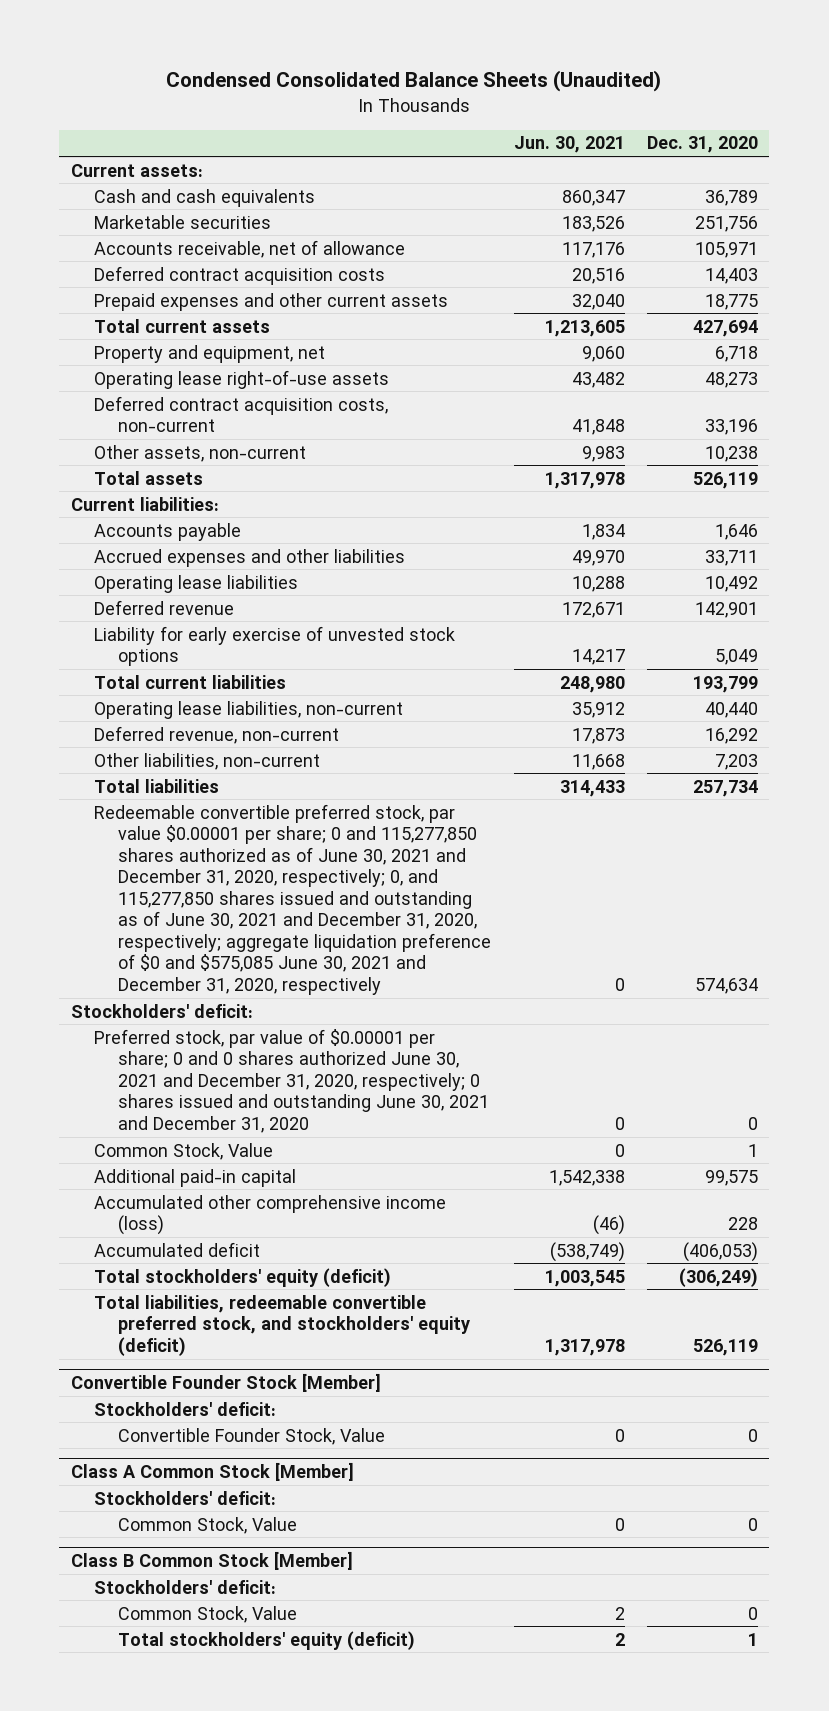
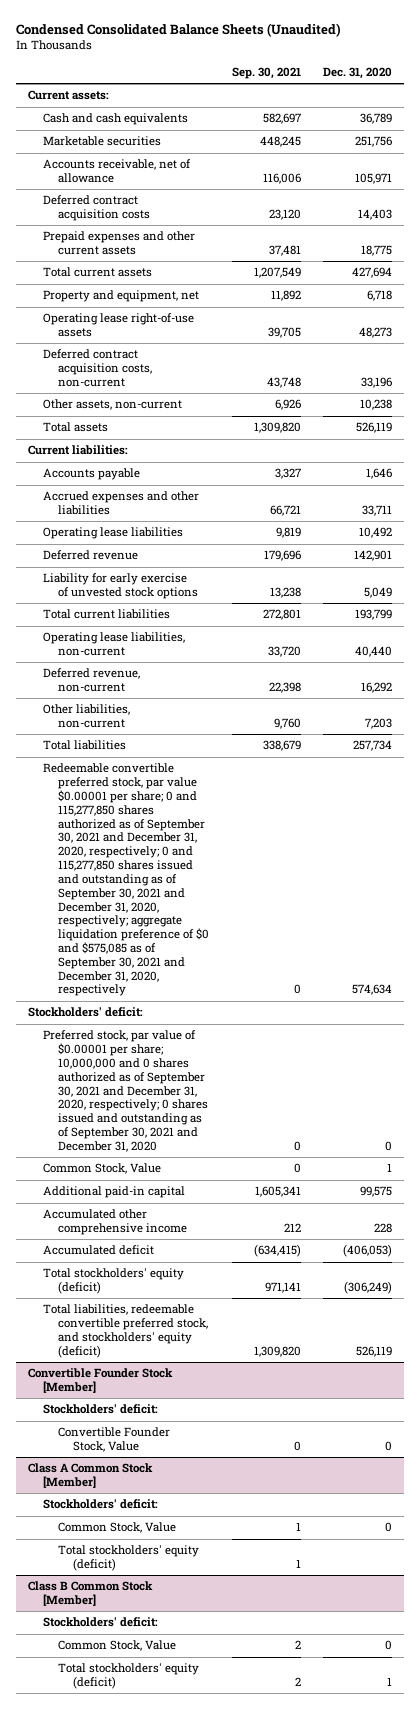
[513,136,625,154] Jun. 30, 2021 -> none
none -> [231,67,301,80] Sep. 30, 2021
[94,803,492,996] Redeemable convertible preferred stock, par value $0.00001 per share; 0 and 115,277,850 shares authorized as of June 30, 2021 and December 31, 2020, respectively; 0, and 115,277,850 shares issued and outstanding as of June 30, 2021 and December 31, 2020, respectively; aggregate liquidation preference of $0 and $575,085 June 30, 2021 and December 31, 2020, respectively -> [42,763,210,997] Redeemable convertible preferred stock, par value $0.00001 per share; 0 and 115,277,850 shares authorized as of September 30, 2021 and December 31, 2020, respectively; 0 and 115,277,850 shares issued and outstanding as of September 30, 2021 and December 31, 2020, respectively; aggregate liquidation preference of $0 and $575,085 as of September 30, 2021 and December 31, 2020, respectively
[94,1028,490,1133] Preferred stock, par value of $0.00001 per share; 0 and 0 shares authorized June 30, 2021 and December 31, 2020, respectively; 0 shares issued and outstanding June 30, 2021 and December 31, 2020 -> [42,1030,209,1152] Preferred stock, par value of $0.00001 per share; 10,000,000 and 0 shares authorized as of September 30, 2021 and December 31, 2020, respectively; 0 shares issued and outstanding as of September 30, 2021 and December 31, 2020
[94,1194,447,1236] Accumulated other comprehensive income (loss) -> [42,1209,188,1236] Accumulated other comprehensive income
none -> [58,1545,200,1572] Total stockholders' equity (deficit)

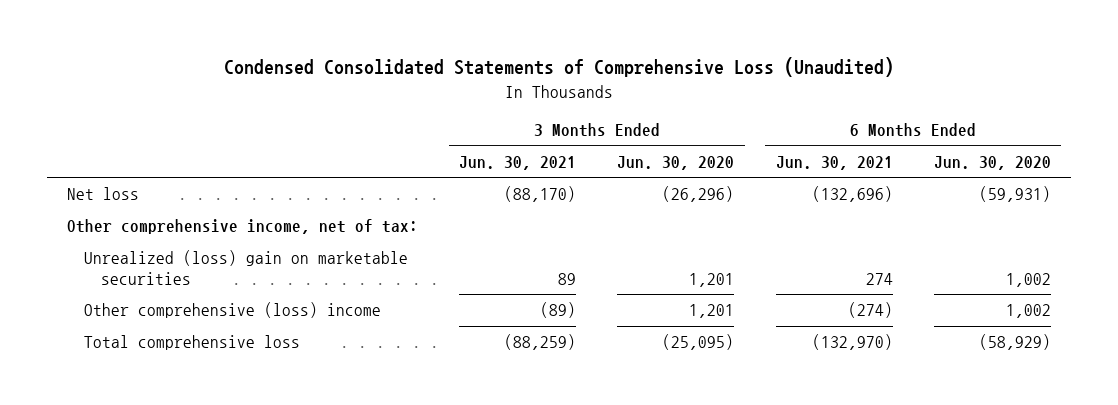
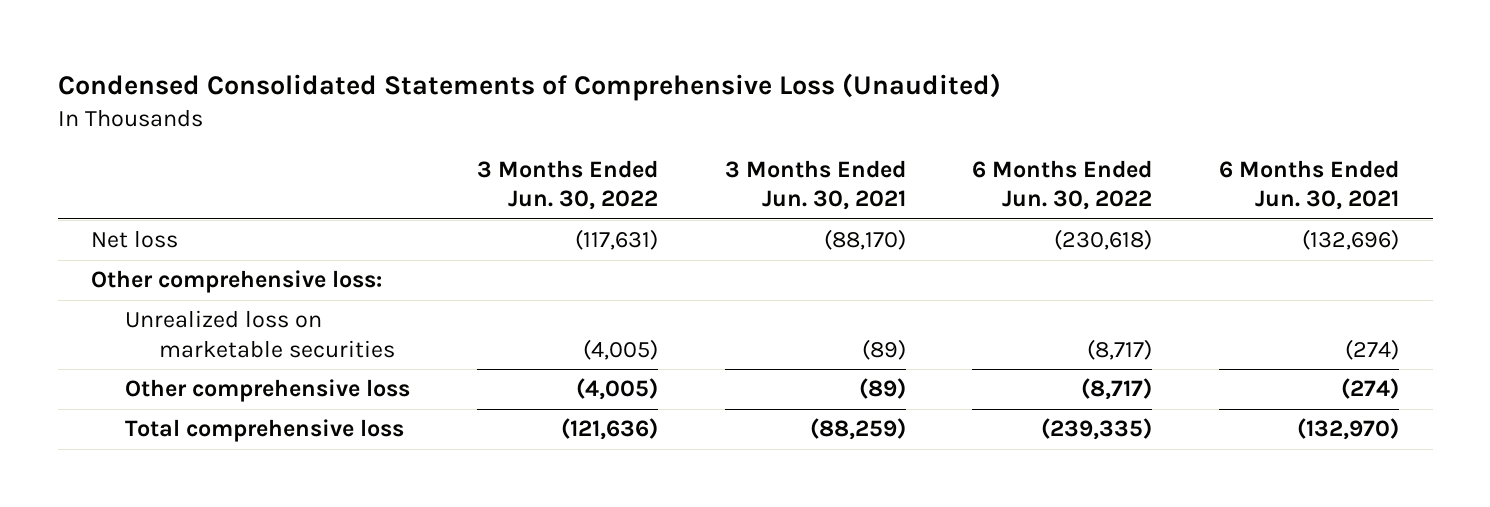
[617,155,735,170] Jun. 30, 2020 -> none
[933,155,1051,170] Jun. 30, 2020 -> none
none -> [476,160,658,211] 3 Months Ended Jun. 30, 2022
none -> [972,160,1153,211] 6 Months Ended Jun. 30, 2022
[67,219,419,235] Other comprehensive income, net of tax: -> [91,270,383,294] Other comprehensive loss:
[84,250,409,285] Unrealized (loss) gain on marketable securities -> [124,310,395,358] Unrealized loss on marketable securities
[558,272,577,285] 89 -> [861,338,906,360] (89)
[865,272,893,285] 274 -> [1345,338,1400,360] (274)
[84,302,382,319] Other comprehensive (loss) income -> [124,379,410,403] Other comprehensive loss

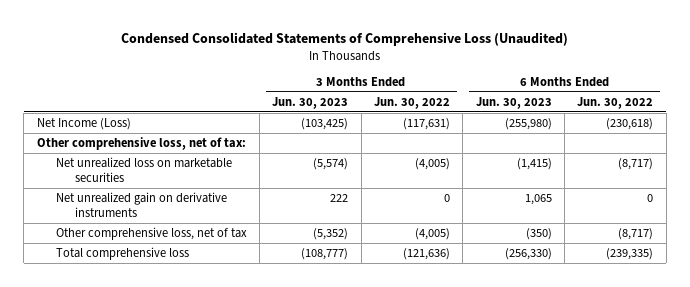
[724,160,906,211] 3 Months Ended Jun. 30, 2021 -> none
[1219,160,1400,211] 6 Months Ended Jun. 30, 2021 -> none
none -> [272,96,349,109] Jun. 30, 2023
none -> [475,96,552,109] Jun. 30, 2023
[91,230,179,249] Net loss -> [36,118,131,131] Net Income (Loss)
[91,270,383,294] Other comprehensive loss: -> [36,137,246,151] Other comprehensive loss, net of tax:
[124,310,395,358] Unrealized loss on marketable securities -> [55,157,232,183] Net unrealized loss on marketable securities
none -> [55,192,227,218] Net unrealized gain on derivative instruments
[124,379,410,403] Other comprehensive loss -> [55,227,247,241] Other comprehensive loss, net of tax

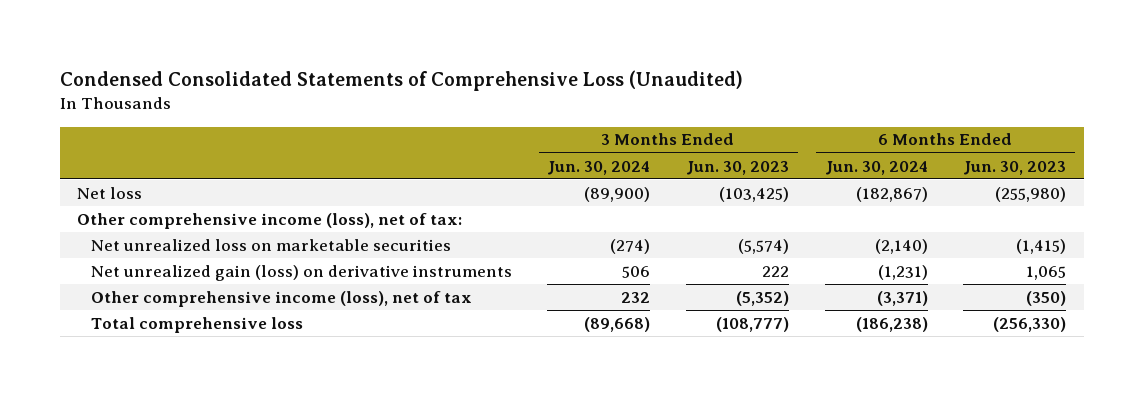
[374,96,451,109] Jun. 30, 2022 -> none
[577,96,654,109] Jun. 30, 2022 -> none
none -> [547,160,651,175] Jun. 30, 2024
none -> [824,160,928,175] Jun. 30, 2024
[36,118,131,131] Net Income (Loss) -> [77,186,143,199] Net loss
[36,137,246,151] Other comprehensive loss, net of tax: -> [77,212,463,229] Other comprehensive income (loss), net of tax:
[55,192,227,218] Net unrealized gain on derivative instruments -> [90,264,512,281] Net unrealized gain (loss) on derivative instruments
[55,227,247,241] Other comprehensive loss, net of tax -> [90,290,472,307] Other comprehensive income (loss), net of tax

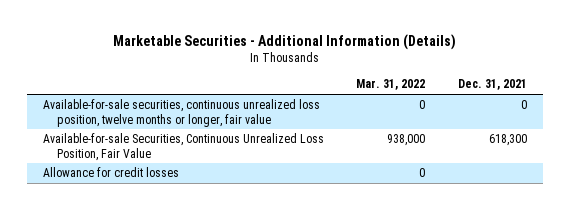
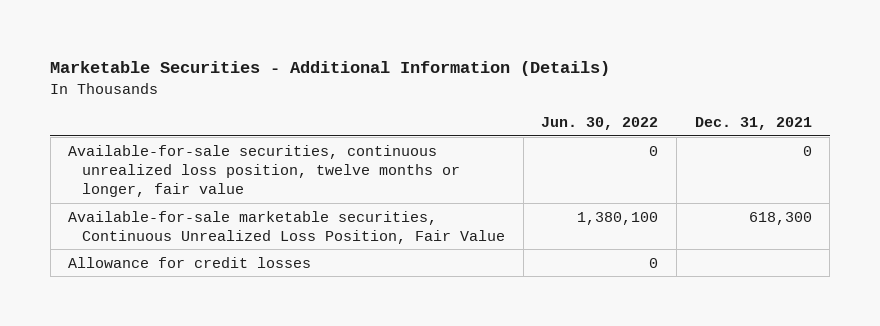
[356,79,426,91] Mar. 31, 2022 -> none
none -> [541,117,659,131] Jun. 30, 2022
[42,133,324,161] Available-for-sale Securities, Continuous Unrealized Loss Position, Fair Value -> [68,210,506,244] Available-for-sale marketable securities, Continuous Unrealized Loss Position, Fair Value

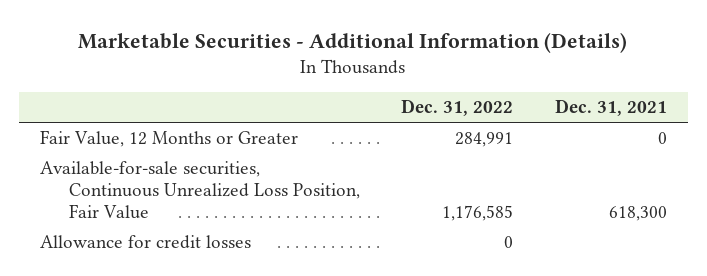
[541,117,659,131] Jun. 30, 2022 -> none
none -> [401,99,514,117] Dec. 31, 2022
[68,144,461,197] Available-for-sale securities, continuous unrealized loss position, twelve months or longer, fair value -> [39,130,298,148] Fair Value, 12 Months or Greater
[68,210,506,244] Available-for-sale marketable securities, Continuous Unrealized Loss Position, Fair Value -> [39,161,360,220] Available-for-sale securities, Continuous Unrealized Loss Position, Fair Value

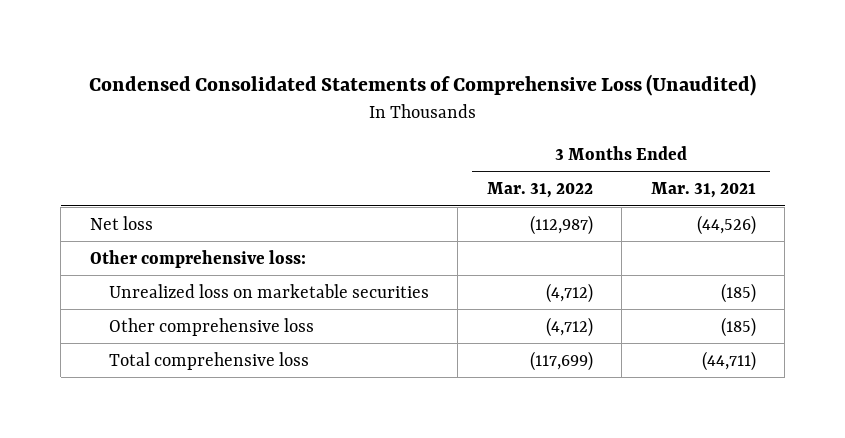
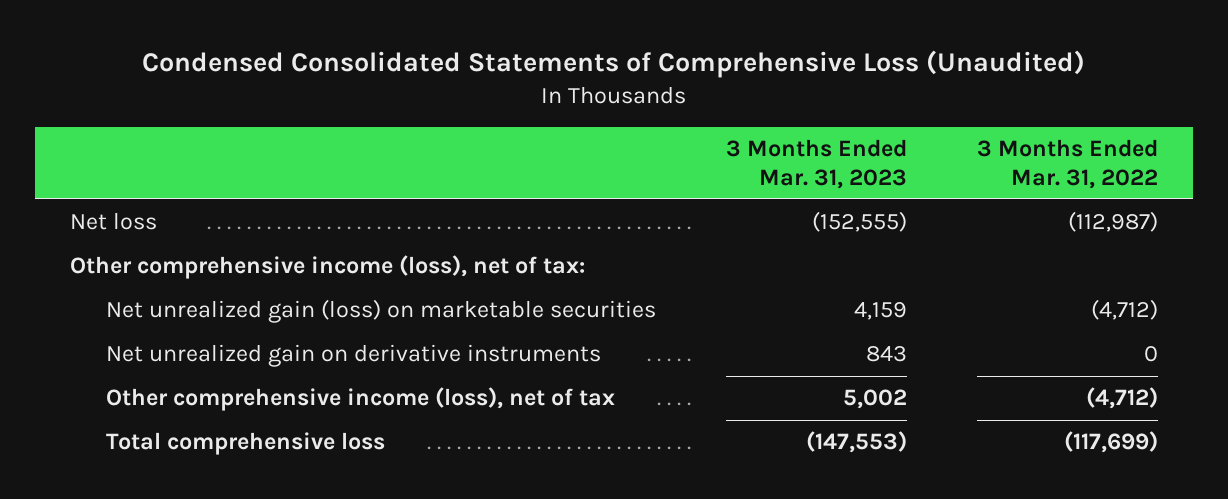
[650,182,756,199] Mar. 31, 2021 -> none
none -> [726,138,908,189] 3 Months Ended Mar. 31, 2023
[89,249,306,268] Other comprehensive loss: -> [70,255,586,280] Other comprehensive income (loss), net of tax:
[108,283,429,298] Unrealized loss on marketable securities -> [106,299,657,324] Net unrealized gain (loss) on marketable securities
none -> [106,344,602,368] Net unrealized gain on derivative instruments
[108,317,314,336] Other comprehensive loss -> [106,387,616,412] Other comprehensive income (loss), net of tax

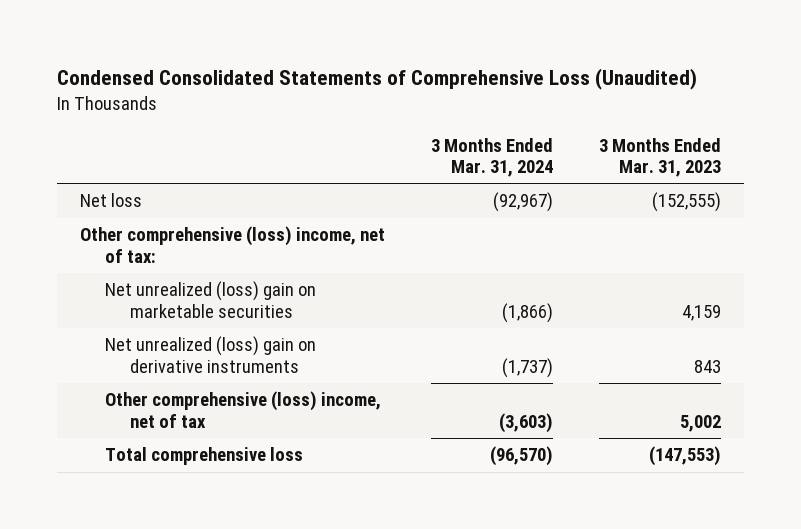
[977,138,1159,189] 3 Months Ended Mar. 31, 2022 -> none
none -> [431,137,554,177] 3 Months Ended Mar. 31, 2024
[70,255,586,280] Other comprehensive income (loss), net of tax: -> [79,226,385,263] Other comprehensive (loss) income, net of tax:
[106,299,657,324] Net unrealized gain (loss) on marketable securities -> [104,281,316,318] Net unrealized (loss) gain on marketable securities
[106,344,602,368] Net unrealized gain on derivative instruments -> [104,336,316,373] Net unrealized (loss) gain on derivative instruments
[106,387,616,412] Other comprehensive income (loss), net of tax -> [104,391,381,428] Other comprehensive (loss) income, net of tax

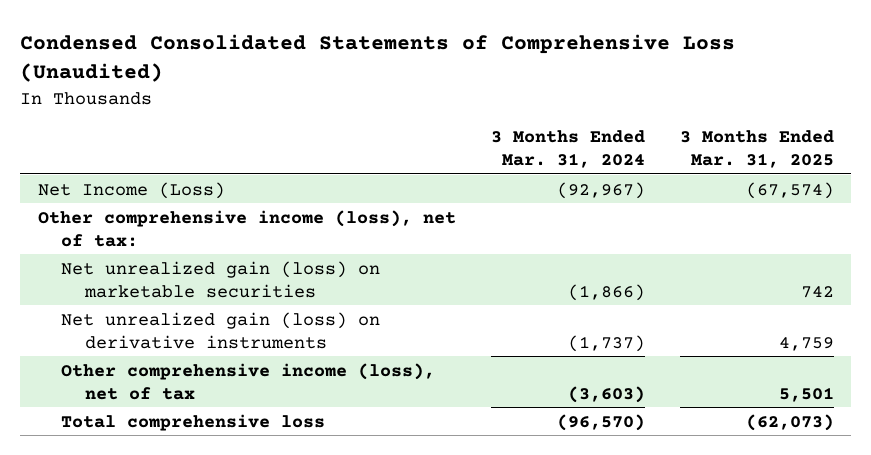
[599,137,722,177] 3 Months Ended Mar. 31, 2023 -> none
none -> [679,129,834,168] 3 Months Ended Mar. 31, 2025
[79,193,142,208] Net loss -> [37,181,225,199] Net Income (Loss)
[79,226,385,263] Other comprehensive (loss) income, net of tax: -> [37,209,456,247] Other comprehensive income (loss), net of tax:
[104,281,316,318] Net unrealized (loss) gain on marketable securities -> [61,260,381,298] Net unrealized gain (loss) on marketable securities
[104,336,316,373] Net unrealized (loss) gain on derivative instruments -> [61,311,381,349] Net unrealized gain (loss) on derivative instruments
[104,391,381,428] Other comprehensive (loss) income, net of tax -> [61,362,436,400] Other comprehensive income (loss), net of tax

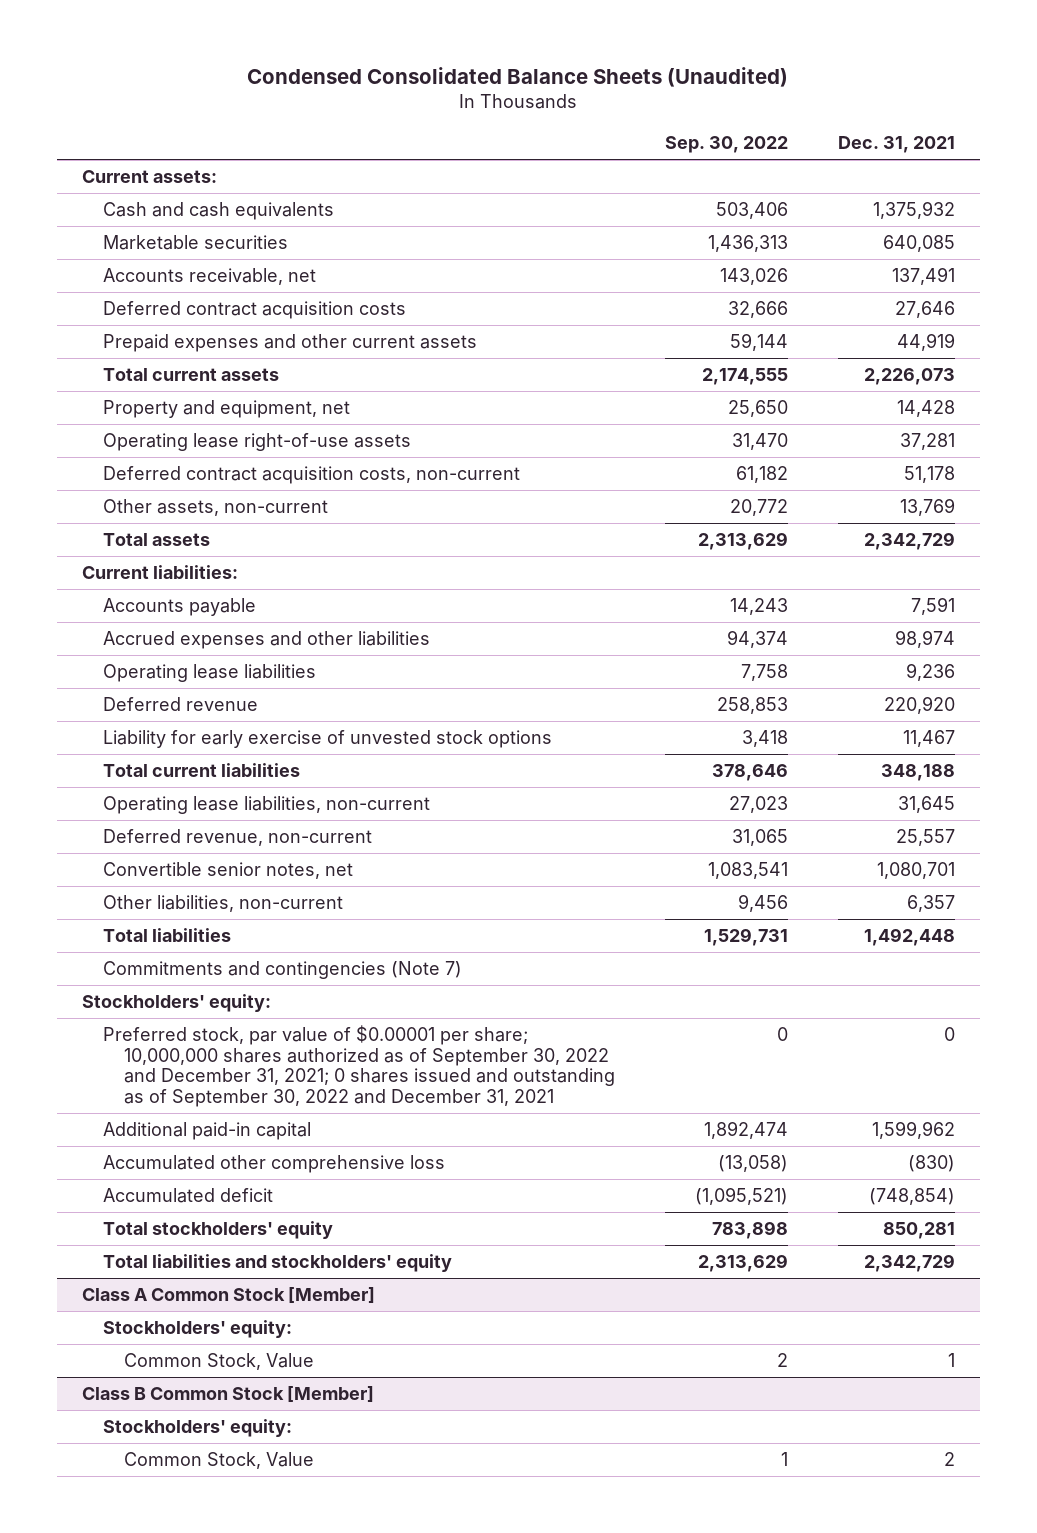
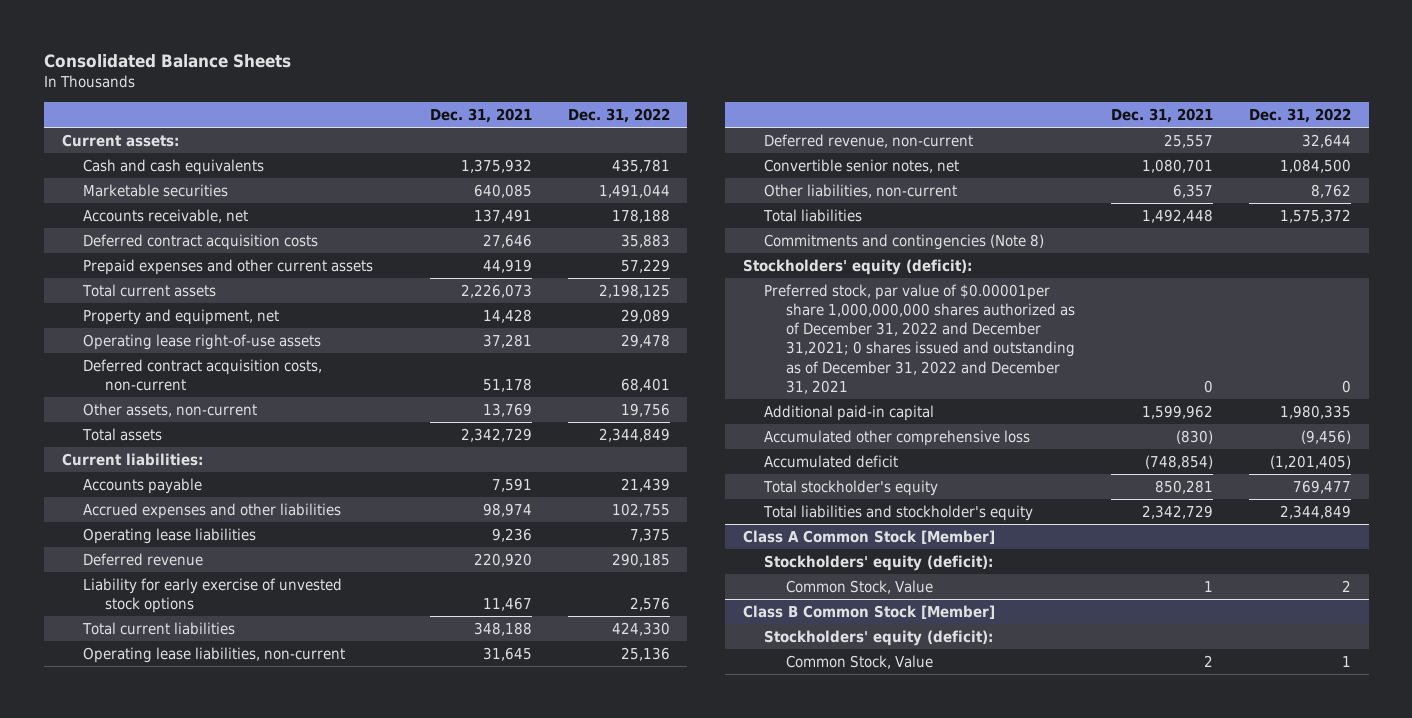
[247,67,789,88] Condensed Consolidated Balance Sheets (Unaudited) -> [43,54,291,69] Consolidated Balance Sheets
[664,136,788,154] Sep. 30, 2022 -> none
none -> [567,108,670,124] Dec. 31, 2022
[102,961,462,980] Commitments and contingencies (Note 7) -> [764,233,1045,250] Commitments and contingencies (Note 8)
[81,994,271,1013] Stockholders' equity: -> [742,258,972,275] Stockholders' equity (deficit):
[102,1025,615,1108] Preferred stock, par value of $0.00001 per share; 10,000,000 shares authorized as of September 30, 2022 and December 31, 2021; 0 shares issued and outstanding as of September 30, 2022 and December 31, 2021 -> [764,283,1076,394] Preferred stock, par value of $0.00001per share 1,000,000,000 shares authorized as of December 31, 2022 and December 31,2021; 0 shares issued and outstanding as of December 31, 2022 and December 31, 2021
[102,1221,333,1240] Total stockholders' equity -> [763,479,939,496] Total stockholder's equity
[102,1254,452,1273] Total liabilities and stockholders' equity -> [763,504,1034,521] Total liabilities and stockholder's equity
[102,1320,292,1339] Stockholders' equity: -> [764,554,994,571] Stockholders' equity (deficit):
[102,1419,292,1438] Stockholders' equity: -> [764,629,994,646] Stockholders' equity (deficit):

